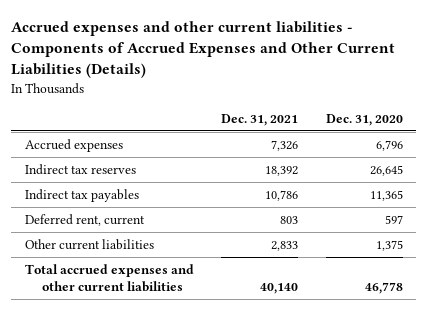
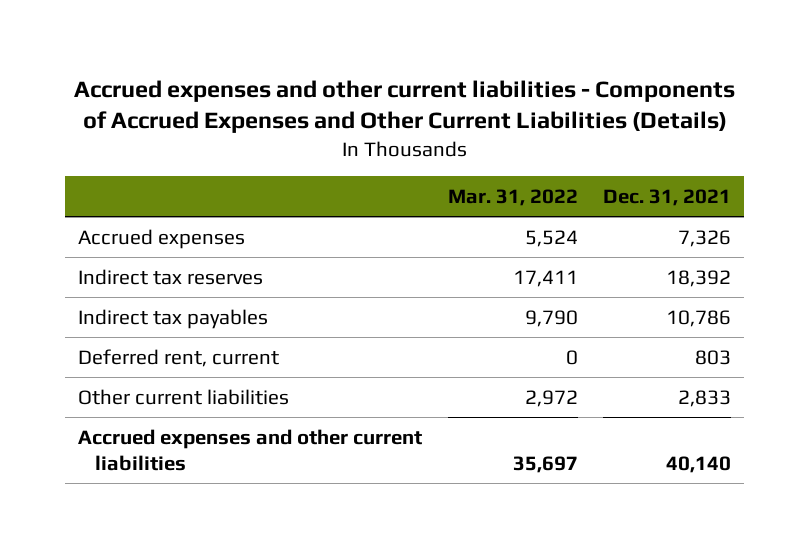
[325,113,403,126] Dec. 31, 2020 -> none
none -> [447,188,578,206] Mar. 31, 2022
[24,263,194,293] Total accrued expenses and other current liabilities -> [78,428,423,471] Accrued expenses and other current liabilities

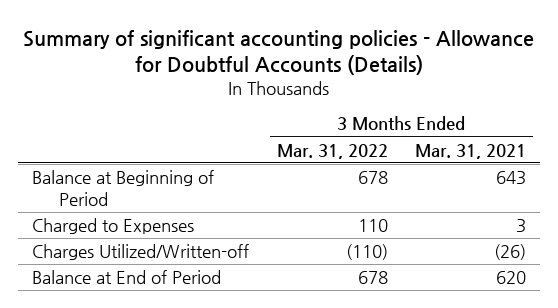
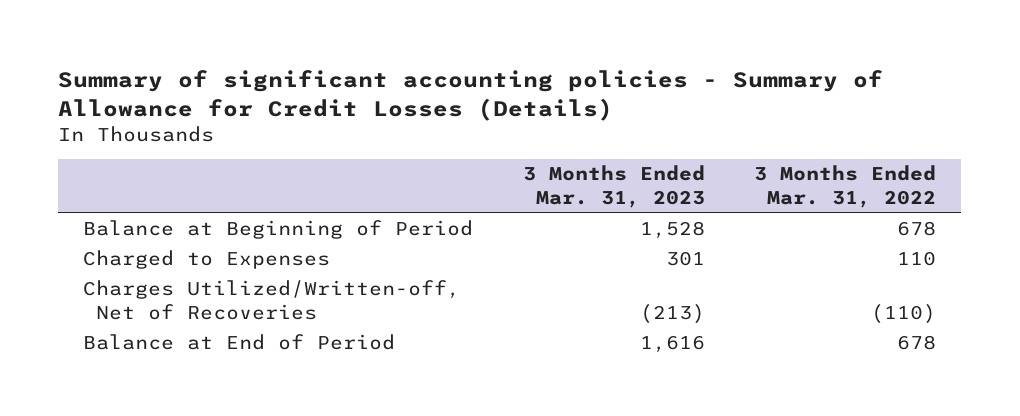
[23,29,535,75] Summary of significant accounting policies - Allowance for Doubtful Accounts (Details) -> [58,69,884,121] Summary of significant accounting policies - Summary of Allowance for Credit Losses (Details)
[414,143,526,159] Mar. 31, 2021 -> none
none -> [522,165,705,208] 3 Months Ended Mar. 31, 2023
[32,243,250,260] Charges Utilized/Written-off -> [83,280,461,320] Charges Utilized/Written-off, Net of Recoveries

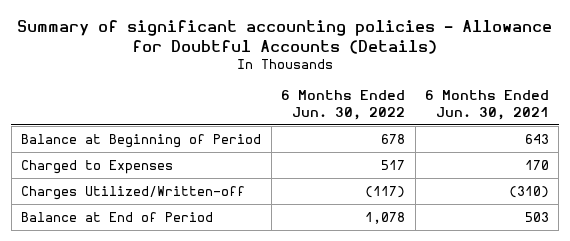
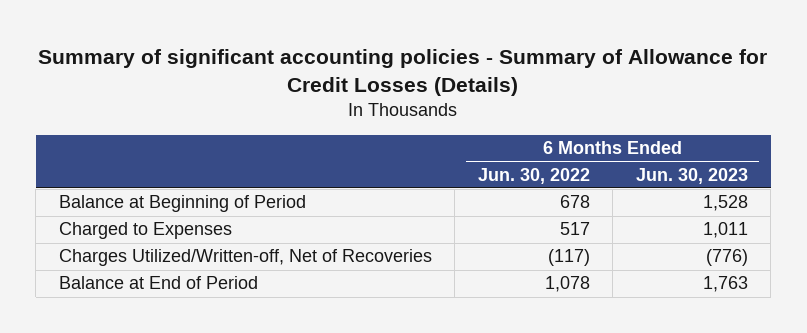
[17,19,553,54] Summary of significant accounting policies - Allowance for Doubtful Accounts (Details) -> [38,48,768,97] Summary of significant accounting policies - Summary of Allowance for Credit Losses (Details)
[424,90,549,120] 6 Months Ended Jun. 30, 2021 -> none
none -> [635,167,748,184] Jun. 30, 2023
[21,186,246,201] Charges Utilized/Written-off -> [58,249,432,267] Charges Utilized/Written-off, Net of Recoveries

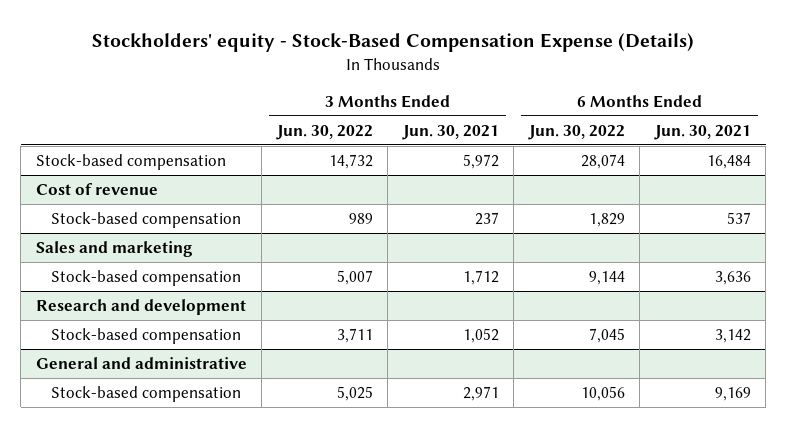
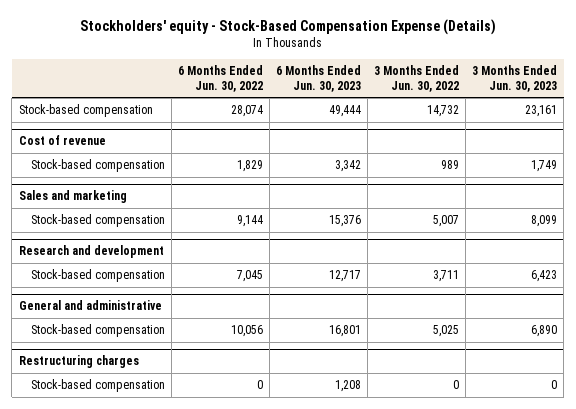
[401,124,499,140] Jun. 30, 2021 -> none
[653,124,751,140] Jun. 30, 2021 -> none
none -> [276,64,362,92] 6 Months Ended Jun. 30, 2023
none -> [472,64,558,92] 3 Months Ended Jun. 30, 2023
none -> [18,355,139,369] Restructuring charges
none -> [30,379,165,393] Stock-based compensation

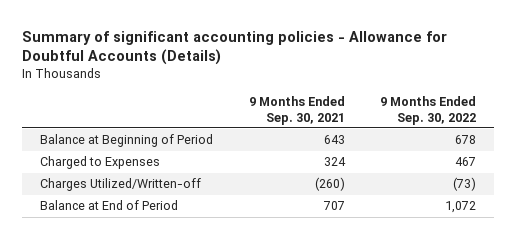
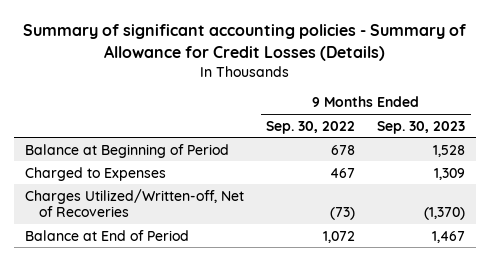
[22,30,448,66] Summary of significant accounting policies - Allowance for Doubtful Accounts (Details) -> [23,23,467,61] Summary of significant accounting policies - Summary of Allowance for Credit Losses (Details)
[248,96,345,125] 9 Months Ended Sep. 30, 2021 -> none
none -> [377,120,466,134] Sep. 30, 2023
[39,178,201,192] Charges Utilized/Written-off -> [25,188,245,217] Charges Utilized/Written-off, Net of Recoveries

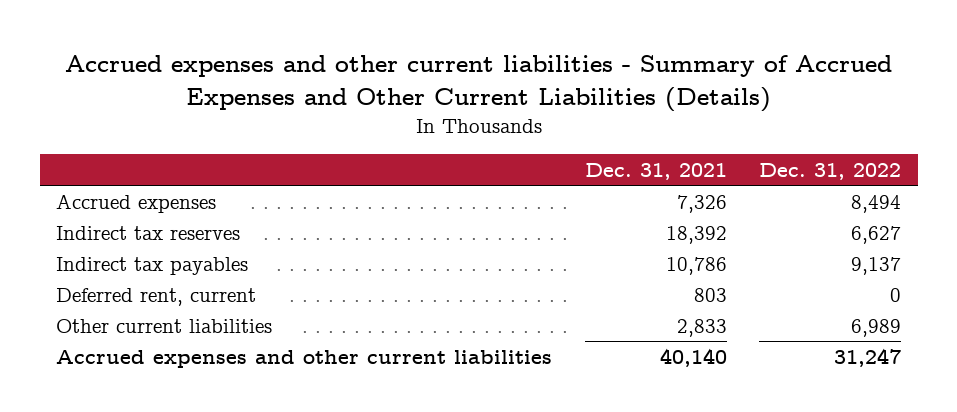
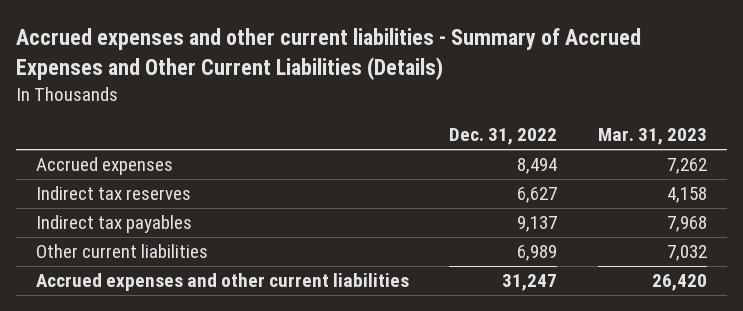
[584,162,727,180] Dec. 31, 2021 -> none
none -> [597,128,707,146] Mar. 31, 2023
[56,287,257,306] Deferred rent, current -> none

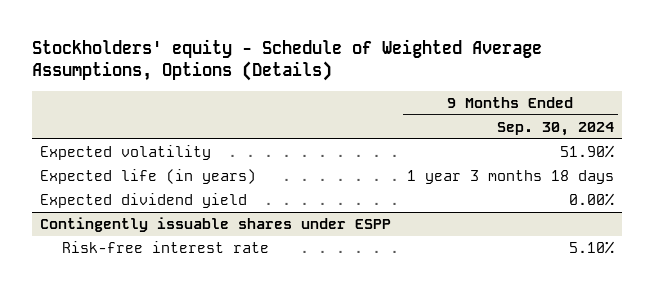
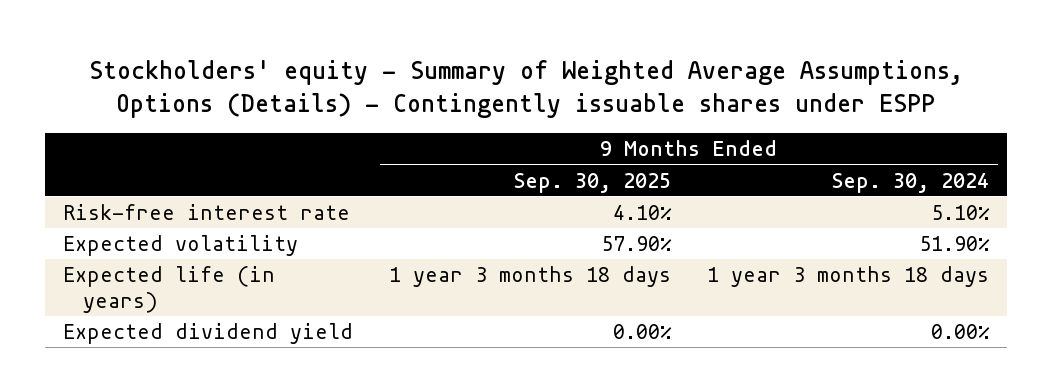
[31,39,542,82] Stockholders' equity - Schedule of Weighted Average Assumptions, Options (Details) -> [89,59,964,118] Stockholders' equity - Summary of Weighted Average Assumptions, Options (Details) - Contingently issuable shares under ESPP
none -> [513,172,672,193] Sep. 30, 2025
none -> [63,203,351,220] Risk-free interest rate
[39,217,391,233] Contingently issuable shares under ESPP -> none
[62,241,270,254] Risk-free interest rate -> none

